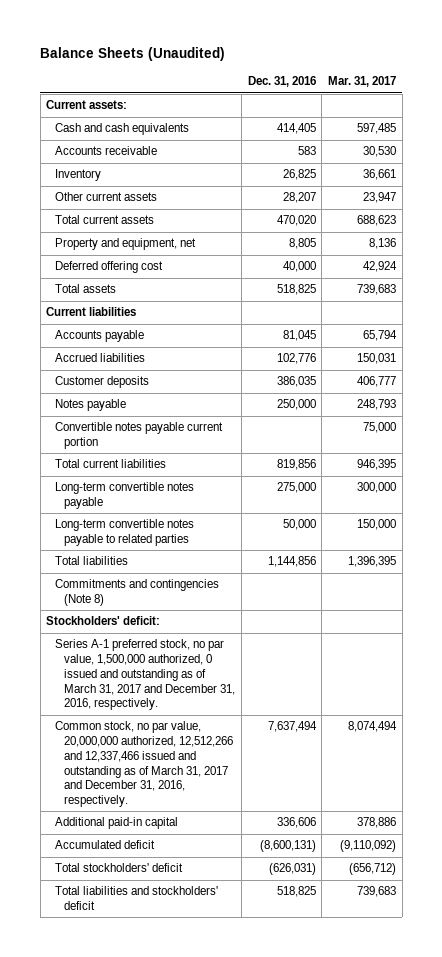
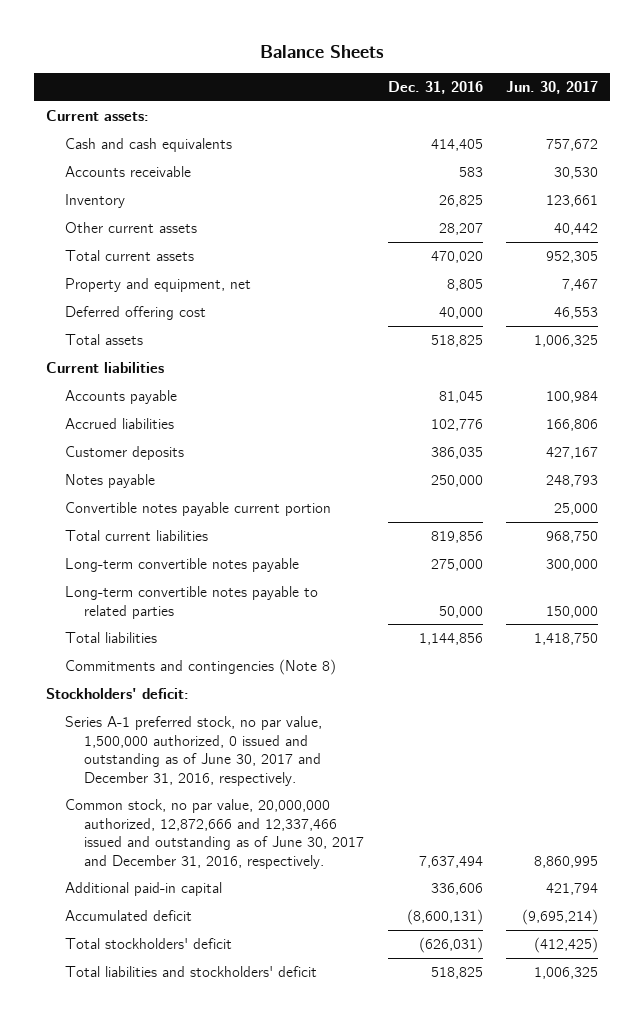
[40,47,226,62] Balance Sheets (Unaudited) -> [259,44,384,58] Balance Sheets
[328,76,397,88] Mar. 31, 2017 -> none
none -> [506,80,599,94] Jun. 30, 2017
[55,639,236,711] Series A-1 preferred stock, no par value, 1,500,000 authorized, 0 issued and outstanding as of March 31, 2017 and December 31, 2016, respectively. -> [65,716,323,786] Series A-1 preferred stock, no par value, 1,500,000 authorized, 0 issued and outstanding as of June 30, 2017 and December 31, 2016, respectively.
[55,721,234,808] Common stock, no par value, 20,000,000 authorized, 12,512,266 and 12,337,466 issued and outstanding as of March 31, 2017 and December 31, 2016, respectively. -> [65,799,365,869] Common stock, no par value, 20,000,000 authorized, 12,872,666 and 12,337,466 issued and outstanding as of June 30, 2017 and December 31, 2016, respectively.

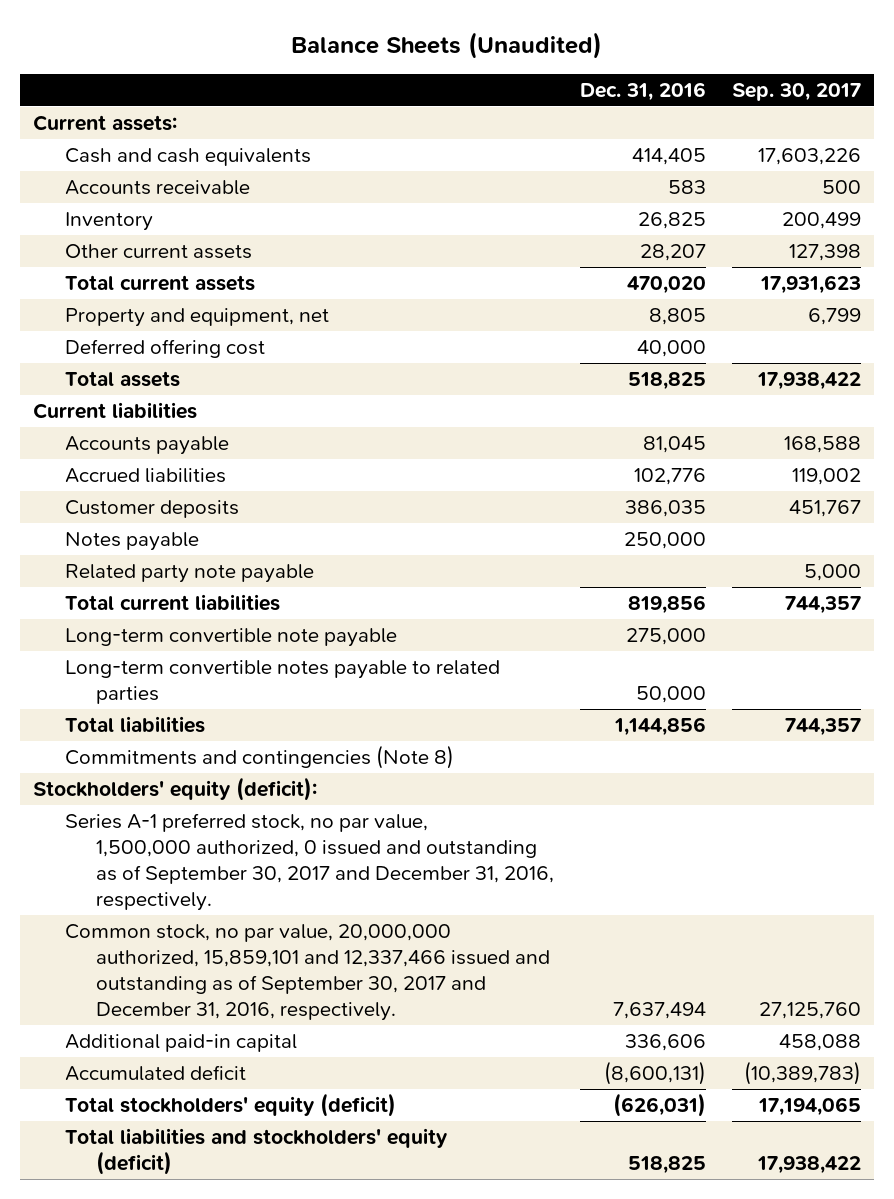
[259,44,384,58] Balance Sheets -> [291,31,603,59] Balance Sheets (Unaudited)
[506,80,599,94] Jun. 30, 2017 -> none
none -> [732,82,862,101] Sep. 30, 2017
[65,502,332,517] Convertible notes payable current portion -> none
none -> [64,564,314,584] Related party note payable
[65,558,300,573] Long-term convertible notes payable -> [64,628,397,648] Long-term convertible note payable
[45,688,189,700] Stockholders' deficit: -> [33,777,318,802] Stockholders' equity (deficit):
[65,716,323,786] Series A-1 preferred stock, no par value, 1,500,000 authorized, 0 issued and outstanding as of June 30, 2017 and December 31, 2016, respectively. -> [64,813,555,912] Series A-1 preferred stock, no par value, 1,500,000 authorized, 0 issued and outstanding as of September 30, 2017 and December 31, 2016, respectively.
[65,799,365,869] Common stock, no par value, 20,000,000 authorized, 12,872,666 and 12,337,466 issued and outstanding as of June 30, 2017 and December 31, 2016, respectively. -> [64,924,551,1022] Common stock, no par value, 20,000,000 authorized, 15,859,101 and 12,337,466 issued and outstanding as of September 30, 2017 and December 31, 2016, respectively.
[65,938,233,950] Total stockholders' deficit -> [64,1093,396,1118] Total stockholders' equity (deficit)
[65,966,318,978] Total liabilities and stockholders' deficit -> [64,1128,448,1176] Total liabilities and stockholders' equity (deficit)

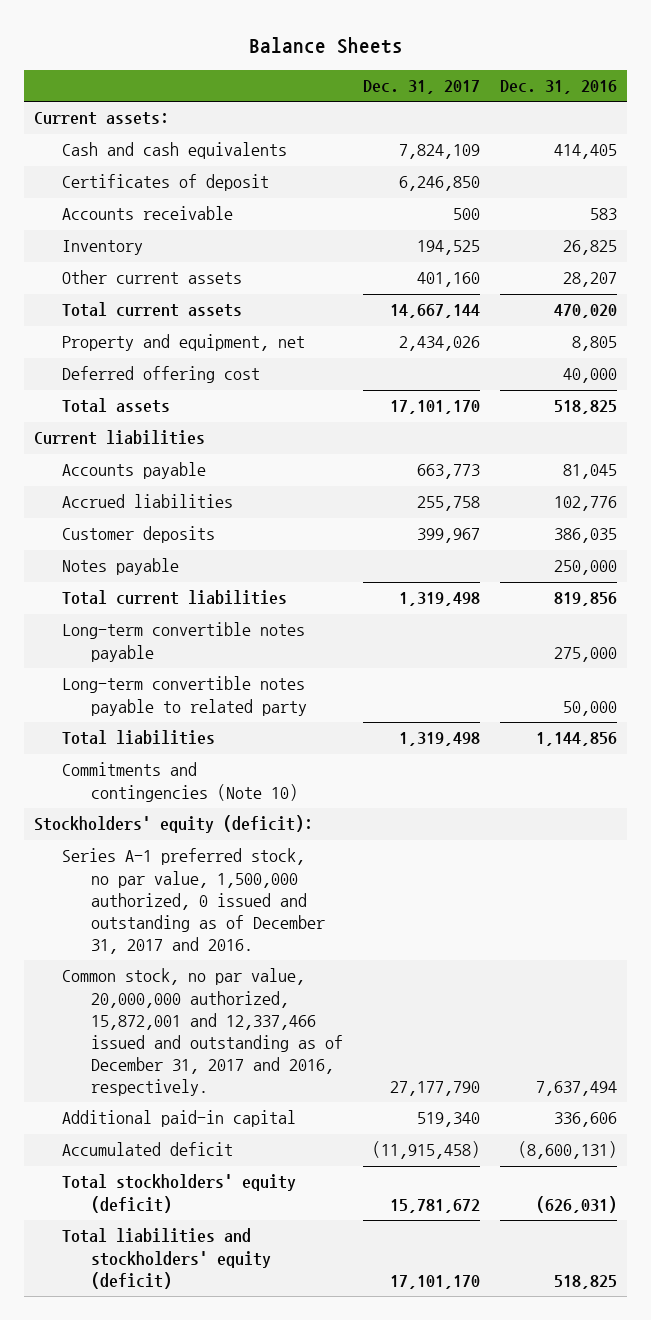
[291,31,603,59] Balance Sheets (Unaudited) -> [248,36,403,54] Balance Sheets
[732,82,862,101] Sep. 30, 2017 -> none
none -> [362,80,480,95] Dec. 31, 2017
none -> [62,174,270,192] Certificates of deposit
[64,564,314,584] Related party note payable -> none
[64,628,397,648] Long-term convertible note payable -> [62,622,306,662] Long-term convertible notes payable
[64,660,500,705] Long-term convertible notes payable to related parties -> [62,676,307,716] Long-term convertible notes payable to related party
[64,745,454,770] Commitments and contingencies (Note 8) -> [62,762,298,802] Commitments and contingencies (Note 10)
[64,813,555,912] Series A-1 preferred stock, no par value, 1,500,000 authorized, 0 issued and outstanding as of September 30, 2017 and December 31, 2016, respectively. -> [62,848,325,954] Series A-1 preferred stock, no par value, 1,500,000 authorized, 0 issued and outstanding as of December 31, 2017 and 2016.
[64,924,551,1022] Common stock, no par value, 20,000,000 authorized, 15,859,101 and 12,337,466 issued and outstanding as of September 30, 2017 and December 31, 2016, respectively. -> [62,968,343,1096] Common stock, no par value, 20,000,000 authorized, 15,872,001 and 12,337,466 issued and outstanding as of December 31, 2017 and 2016, respectively.

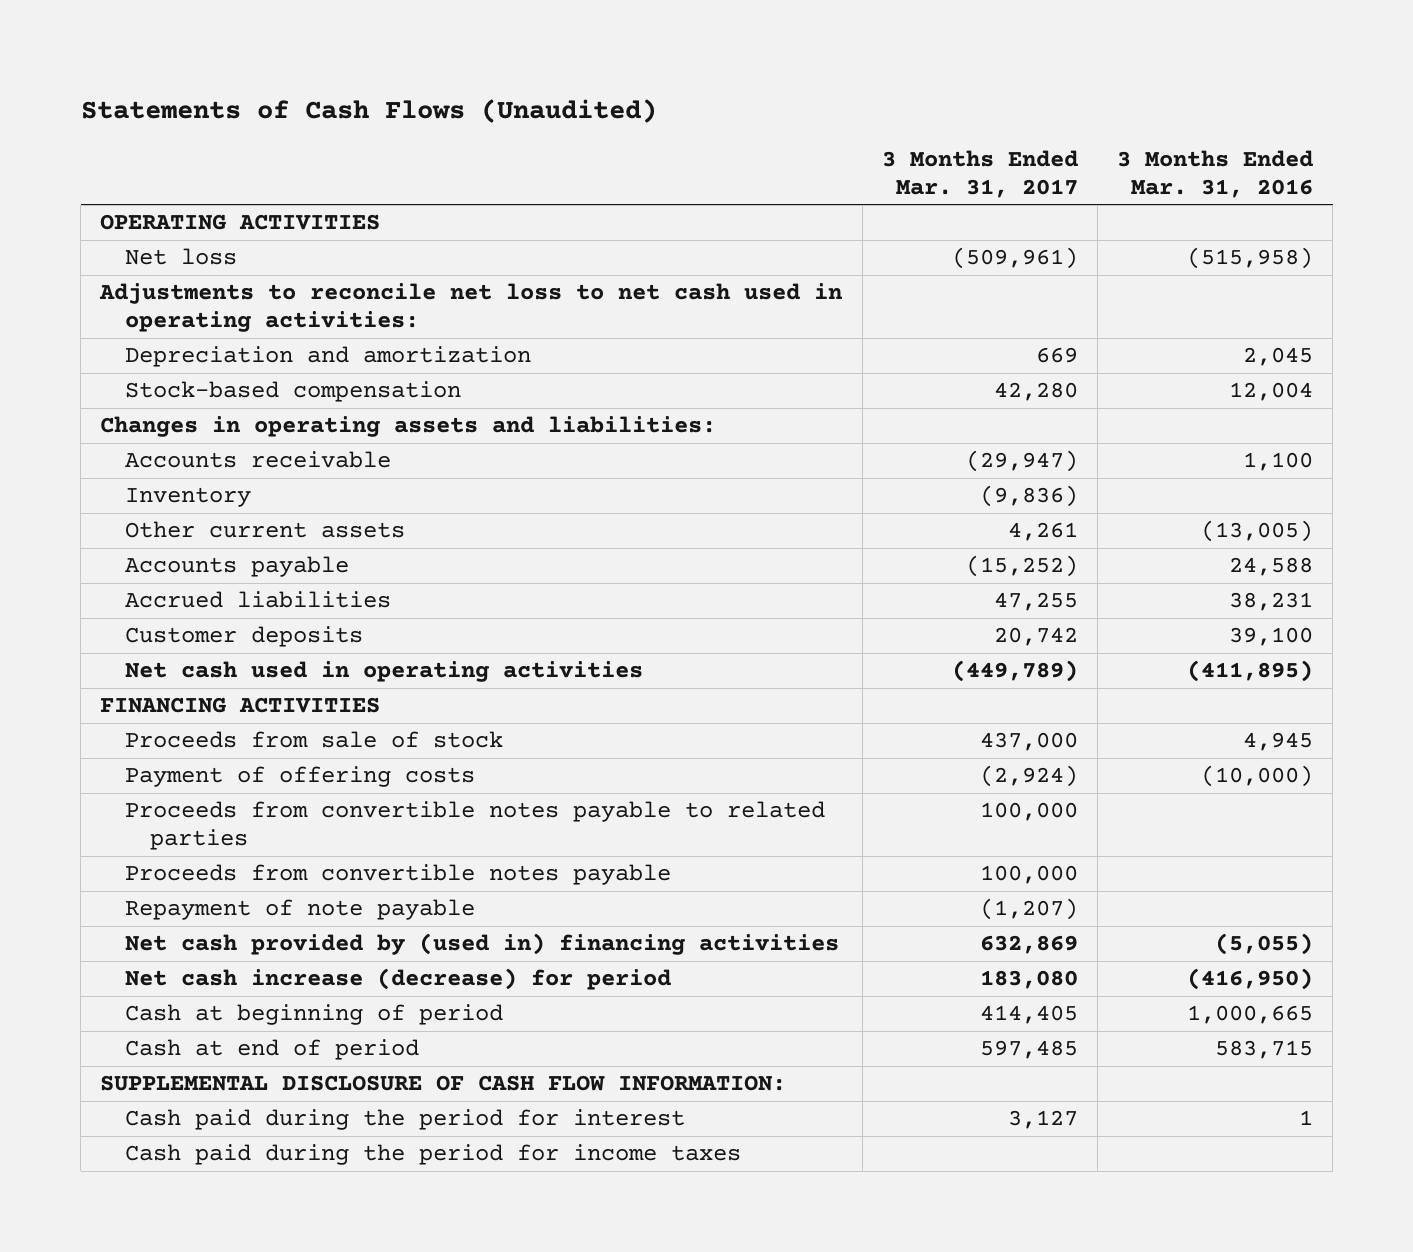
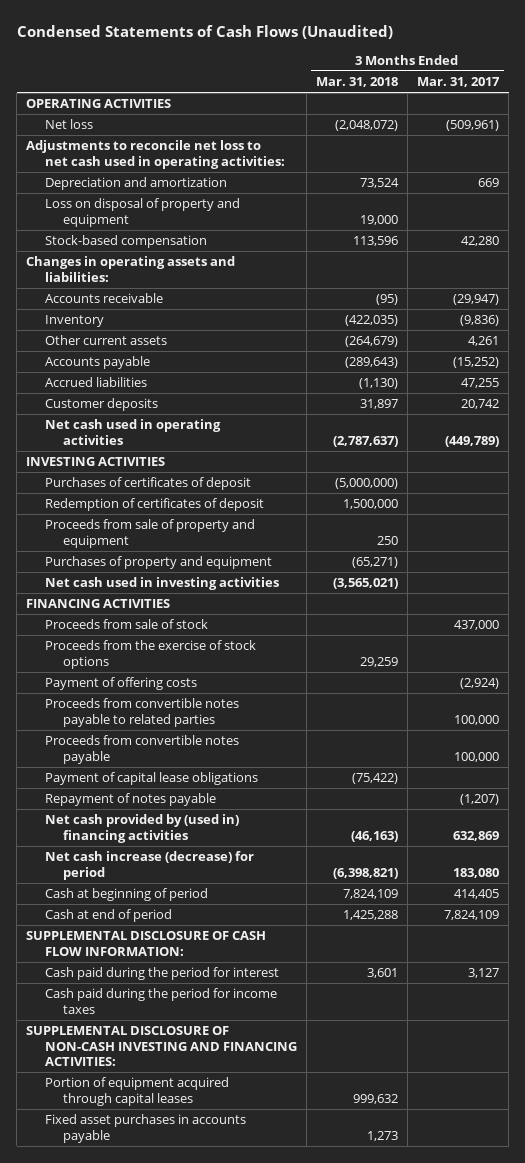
[80,98,657,123] Statements of Cash Flows (Unaudited) -> [16,24,393,39] Condensed Statements of Cash Flows (Unaudited)
[1116,149,1313,198] 3 Months Ended Mar. 31, 2016 -> none
none -> [315,77,398,88] Mar. 31, 2018
none -> [44,198,240,227] Loss on disposal of property and equipment
none -> [26,457,166,467] INVESTING ACTIVITIES
none -> [44,477,251,491] Purchases of certificates of deposit
none -> [44,498,264,512] Redemption of certificates of deposit
none -> [44,519,255,548] Proceeds from sale of property and equipment
none -> [44,556,272,570] Purchases of property and equipment
none -> [44,577,279,591] Net cash used in investing activities
none -> [44,640,256,669] Proceeds from the exercise of stock options
none -> [44,772,258,786] Payment of capital lease obligations
[125,899,476,921] Repayment of note payable -> [44,793,216,807] Repayment of notes payable
[979,1040,1078,1060] 597,485 -> [443,910,499,921] 7,824,109
none -> [26,1026,297,1066] SUPPLEMENTAL DISCLOSURE OF NON-CASH INVESTING AND FINANCING ACTIVITIES:
none -> [44,1077,229,1106] Portion of equipment acquired through capital leases
none -> [44,1114,246,1143] Fixed asset purchases in accounts payable

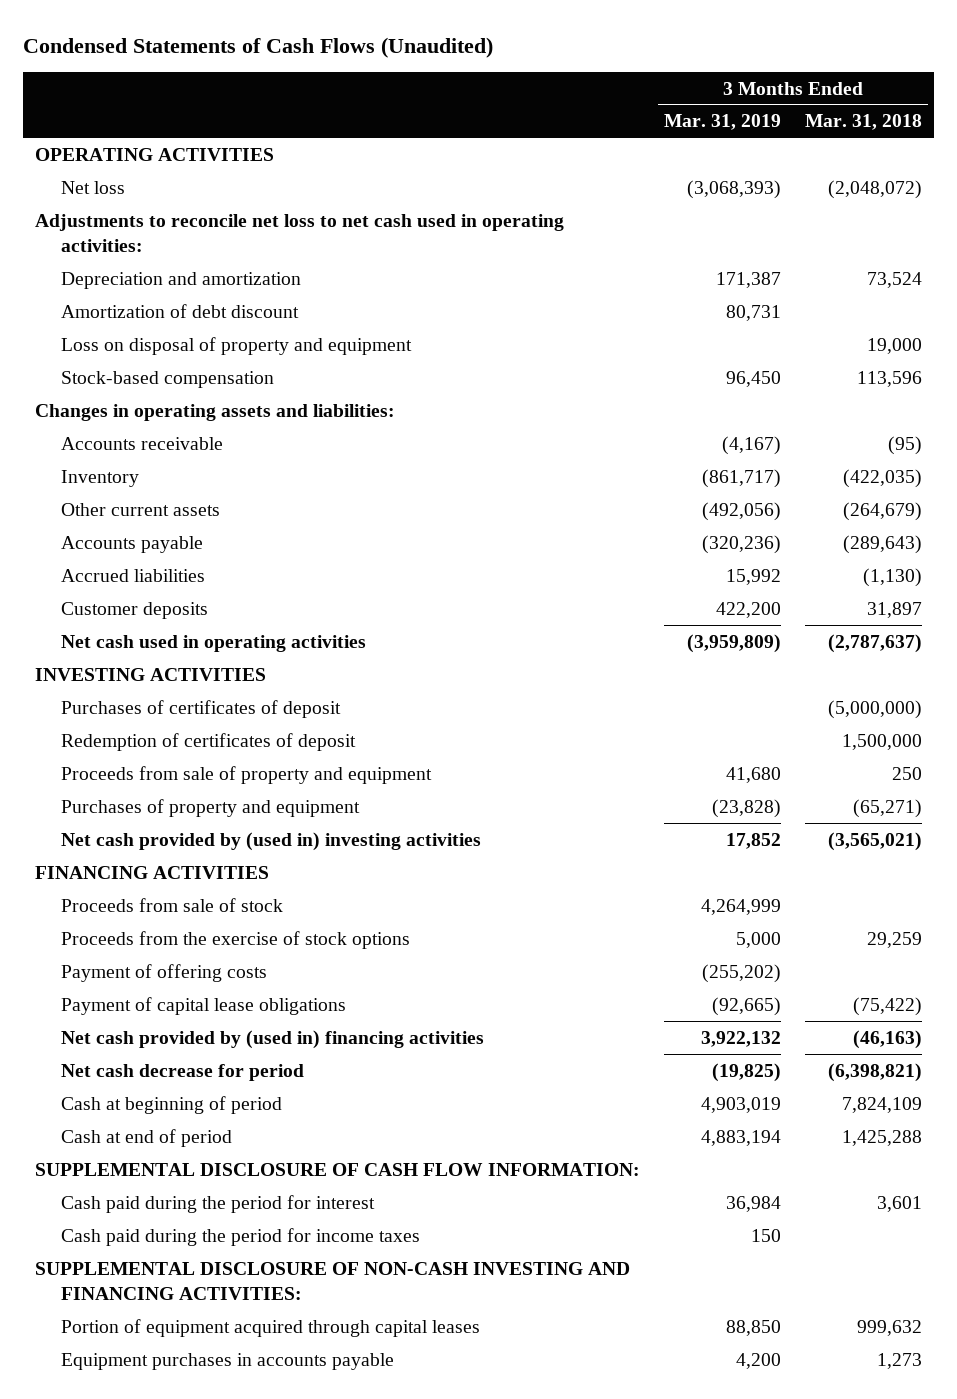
[416,77,500,88] Mar. 31, 2017 -> none
none -> [663,114,781,131] Mar. 31, 2019
none -> [60,303,299,318] Amortization of debt discount
[44,577,279,591] Net cash used in investing activities -> [60,831,481,851] Net cash provided by (used in) investing activities
[44,698,239,727] Proceeds from convertible notes payable to related parties -> none
[44,735,239,764] Proceeds from convertible notes payable -> none
[44,793,216,807] Repayment of notes payable -> none
[44,851,254,880] Net cash increase (decrease) for period -> [60,1063,304,1081] Net cash decrease for period
[44,1114,246,1143] Fixed asset purchases in accounts payable -> [60,1352,394,1370] Equipment purchases in accounts payable

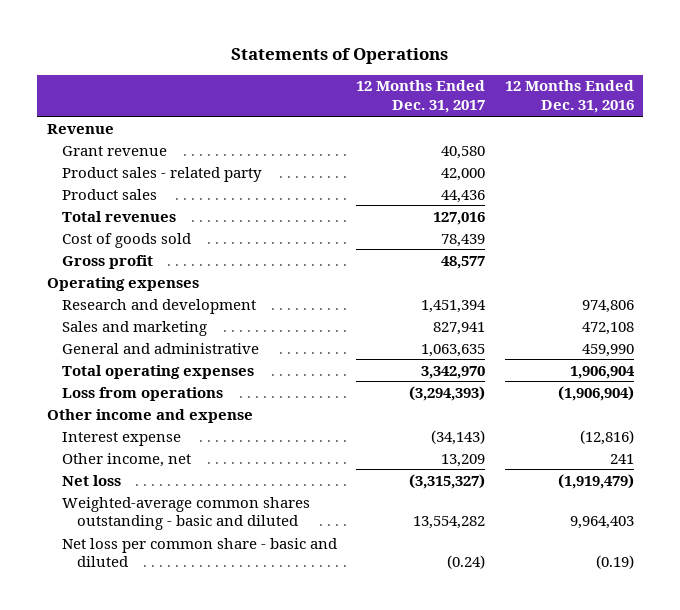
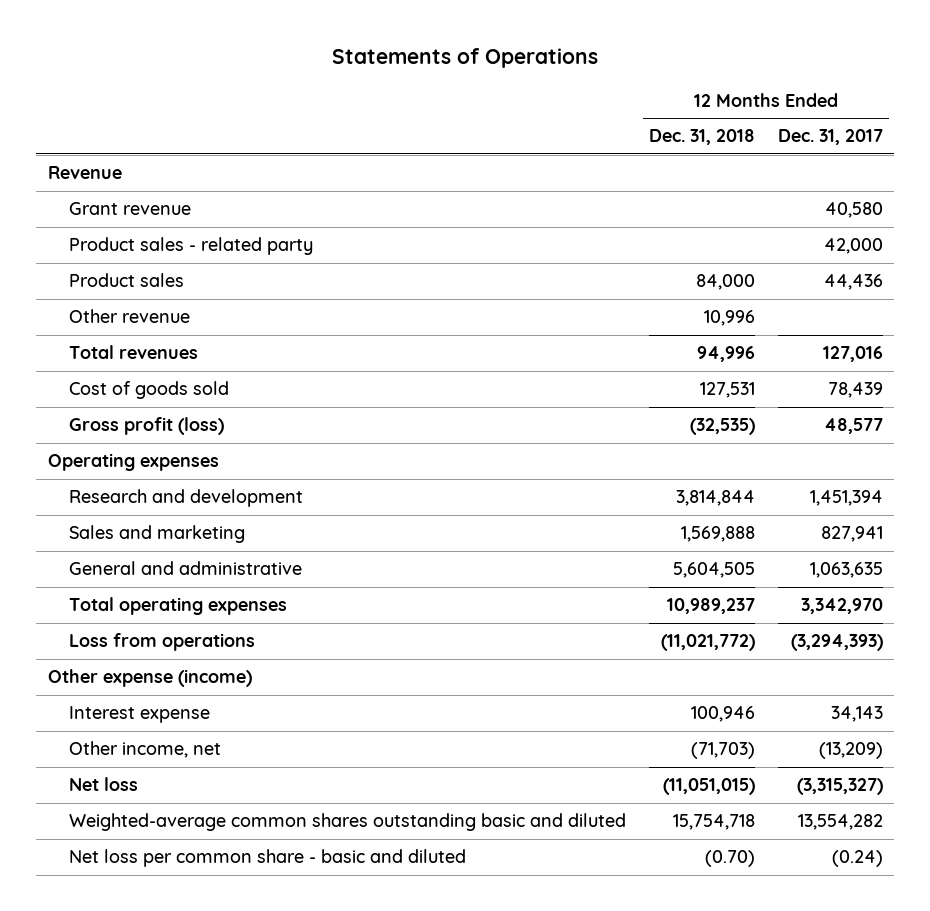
[504,80,634,114] 12 Months Ended Dec. 31, 2016 -> none
none -> [648,129,755,146] Dec. 31, 2018
none -> [68,309,190,324] Other revenue
[62,254,154,269] Gross profit -> [68,417,224,436] Gross profit (loss)
[46,408,253,423] Other income and expense -> [47,669,252,688] Other expense (income)
[431,429,486,445] (34,143) -> [830,706,883,723] 34,143
[441,453,486,467] 13,209 -> [818,742,883,760] (13,209)
[62,496,311,531] Weighted-average common shares outstanding - basic and diluted -> [68,813,626,832] Weighted-average common shares outstanding basic and diluted

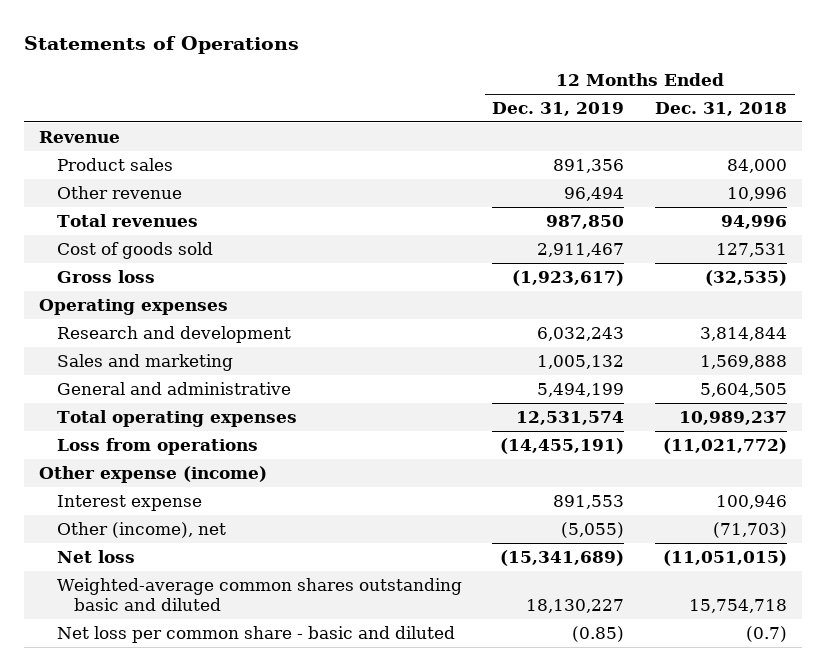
[777,129,883,146] Dec. 31, 2017 -> none
none -> [492,101,625,116] Dec. 31, 2019
[68,202,191,216] Grant revenue -> none
[68,237,313,256] Product sales - related party -> none
[68,417,224,436] Gross profit (loss) -> [56,269,155,283] Gross loss
[68,741,221,759] Other income, net -> [56,521,226,538] Other (income), net
[704,850,755,868] (0.70) -> [745,625,787,642] (0.7)

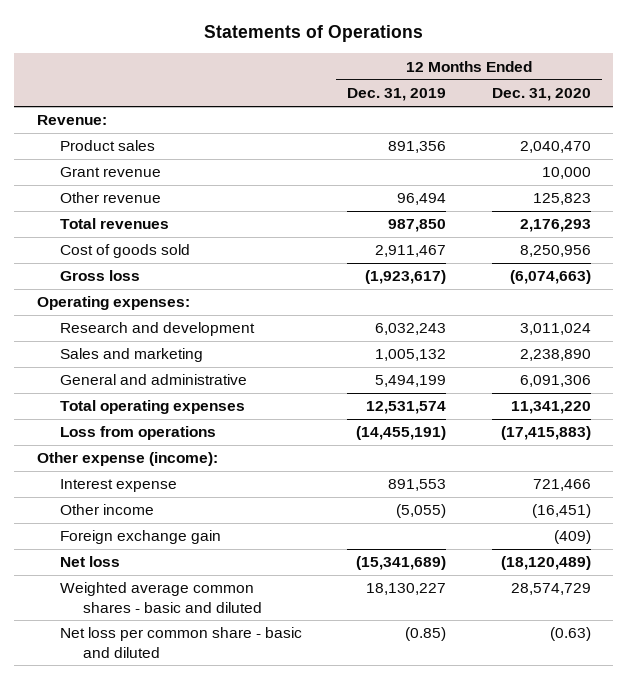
[654,101,787,116] Dec. 31, 2018 -> none
none -> [491,88,591,102] Dec. 31, 2020
[39,130,121,143] Revenue -> [37,115,108,126] Revenue:
none -> [60,167,162,178] Grant revenue
[39,298,229,315] Operating expenses -> [37,296,191,311] Operating expenses:
[39,465,268,483] Other expense (income) -> [37,452,219,467] Other expense (income):
[56,521,226,538] Other (income), net -> [60,504,155,516] Other income
none -> [60,530,222,545] Foreign exchange gain
[56,577,462,611] Weighted-average common shares outstanding basic and diluted -> [60,582,263,613] Weighted average common shares - basic and diluted

